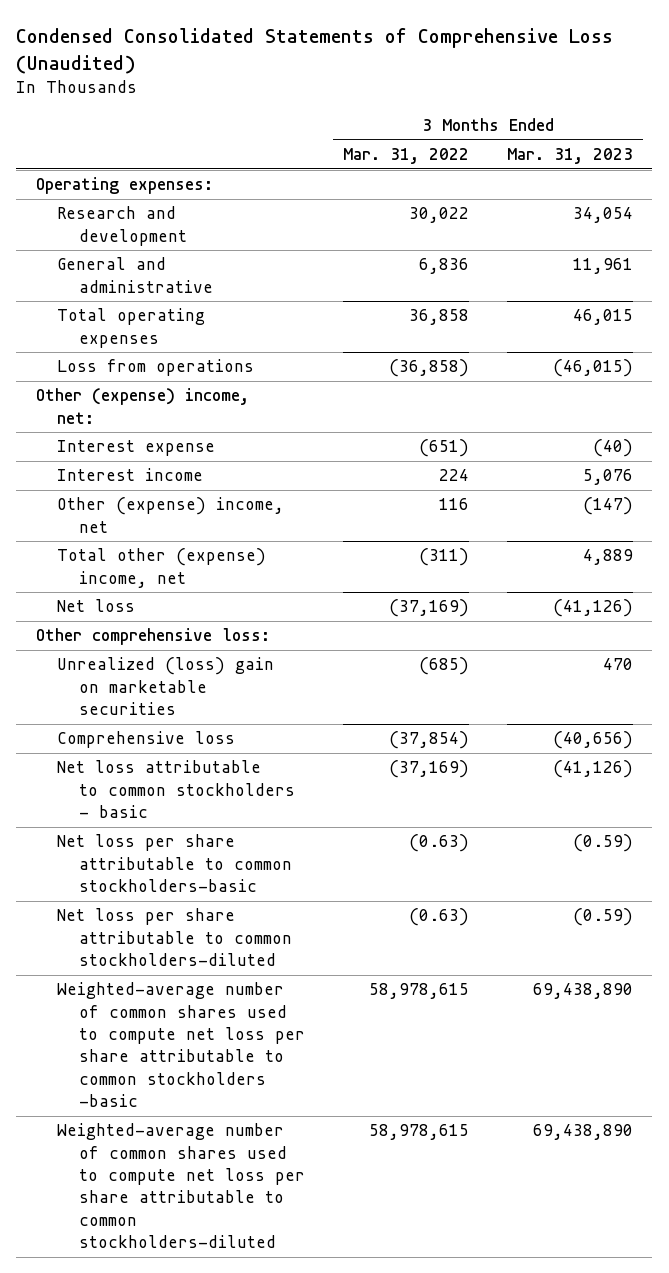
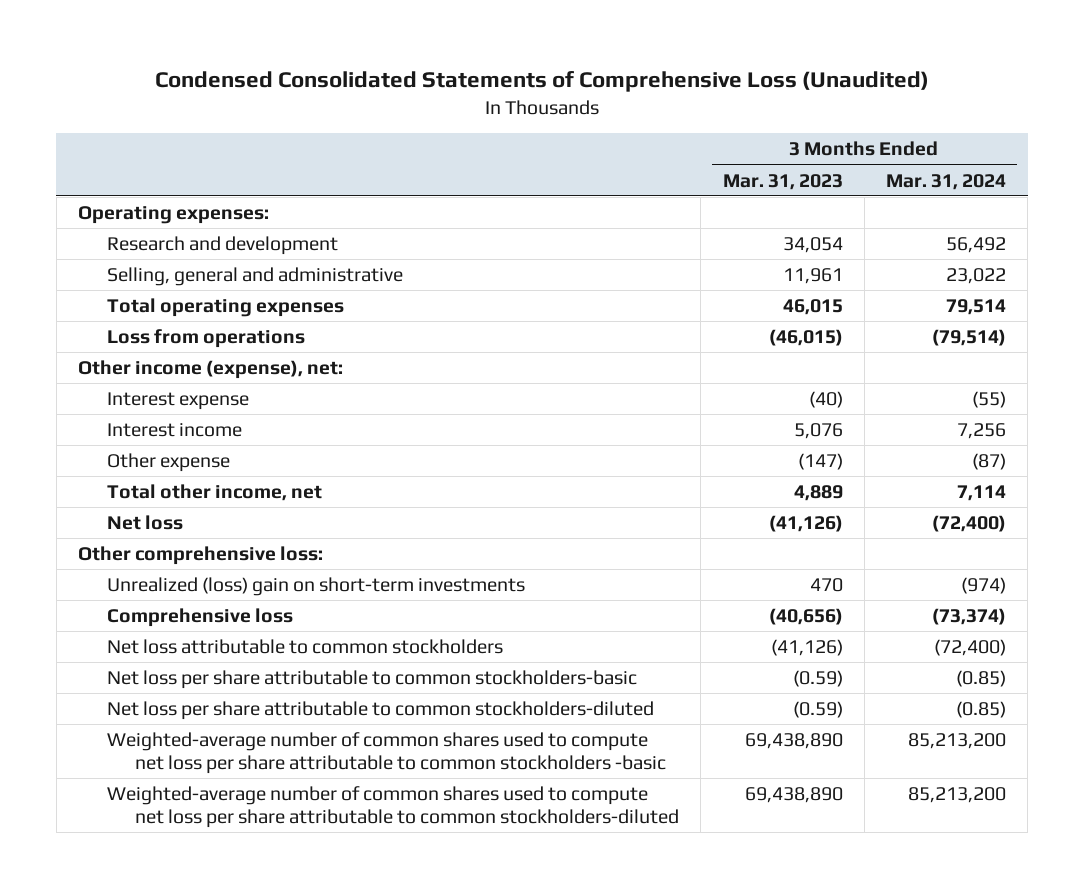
[342,148,469,165] Mar. 31, 2022 -> none
none -> [885,173,1006,190] Mar. 31, 2024
[57,257,213,293] General and administrative -> [106,266,403,286] Selling, general and administrative
[35,388,249,424] Other (expense) income, net: -> [78,359,344,379] Other income (expense), net:
[57,497,285,533] Other (expense) income, net -> [106,452,230,472] Other expense
[57,548,267,588] Total other (expense) income, net -> [106,483,322,501] Total other income, net
[57,657,275,716] Unrealized (loss) gain on marketable securities -> [106,576,525,596] Unrealized (loss) gain on short-term investments
[57,760,295,819] Net loss attributable to common stockholders - basic -> [106,638,503,654] Net loss attributable to common stockholders

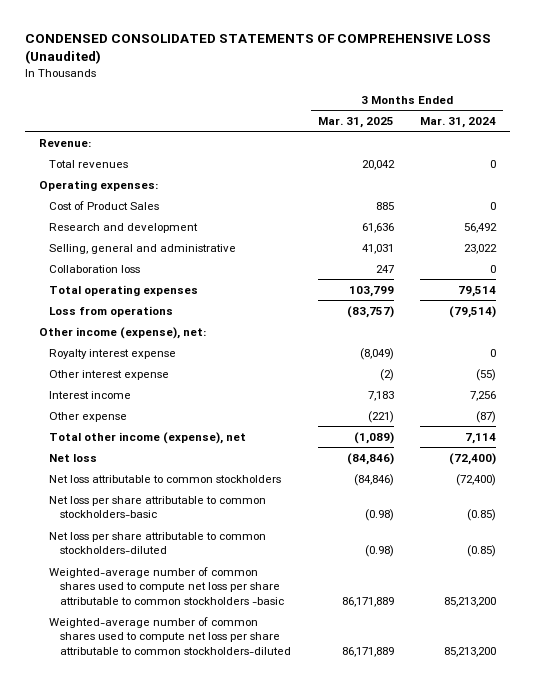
[155,71,930,93] Condensed Consolidated Statements of Comprehensive Loss (Unaudited) -> [25,34,492,65] CONDENSED CONSOLIDATED STATEMENTS OF COMPREHENSIVE LOSS (Unaudited)
[722,173,843,190] Mar. 31, 2023 -> none
none -> [317,116,394,128] Mar. 31, 2025
none -> [38,138,91,147] Revenue:
none -> [49,159,129,168] Total revenues
none -> [49,200,160,210] Cost of Product Sales
none -> [49,264,141,273] Collaboration loss
none -> [49,348,177,359] Royalty interest expense
[106,391,249,410] Interest expense -> [49,369,170,380] Other interest expense
[106,483,322,501] Total other income, net -> [49,431,247,444] Total other income (expense), net
[78,545,324,565] Other comprehensive loss: -> none
[106,576,525,596] Unrealized (loss) gain on short-term investments -> none
[106,607,293,627] Comprehensive loss -> none

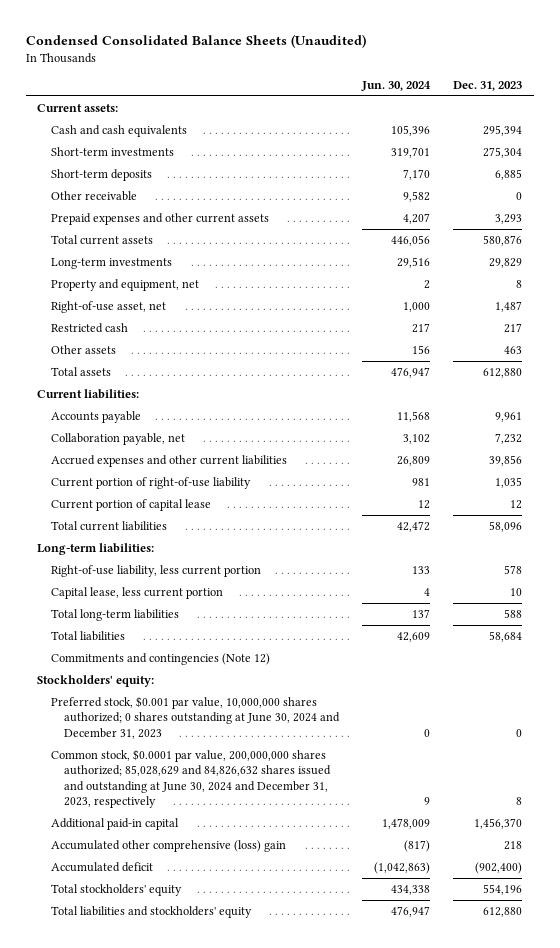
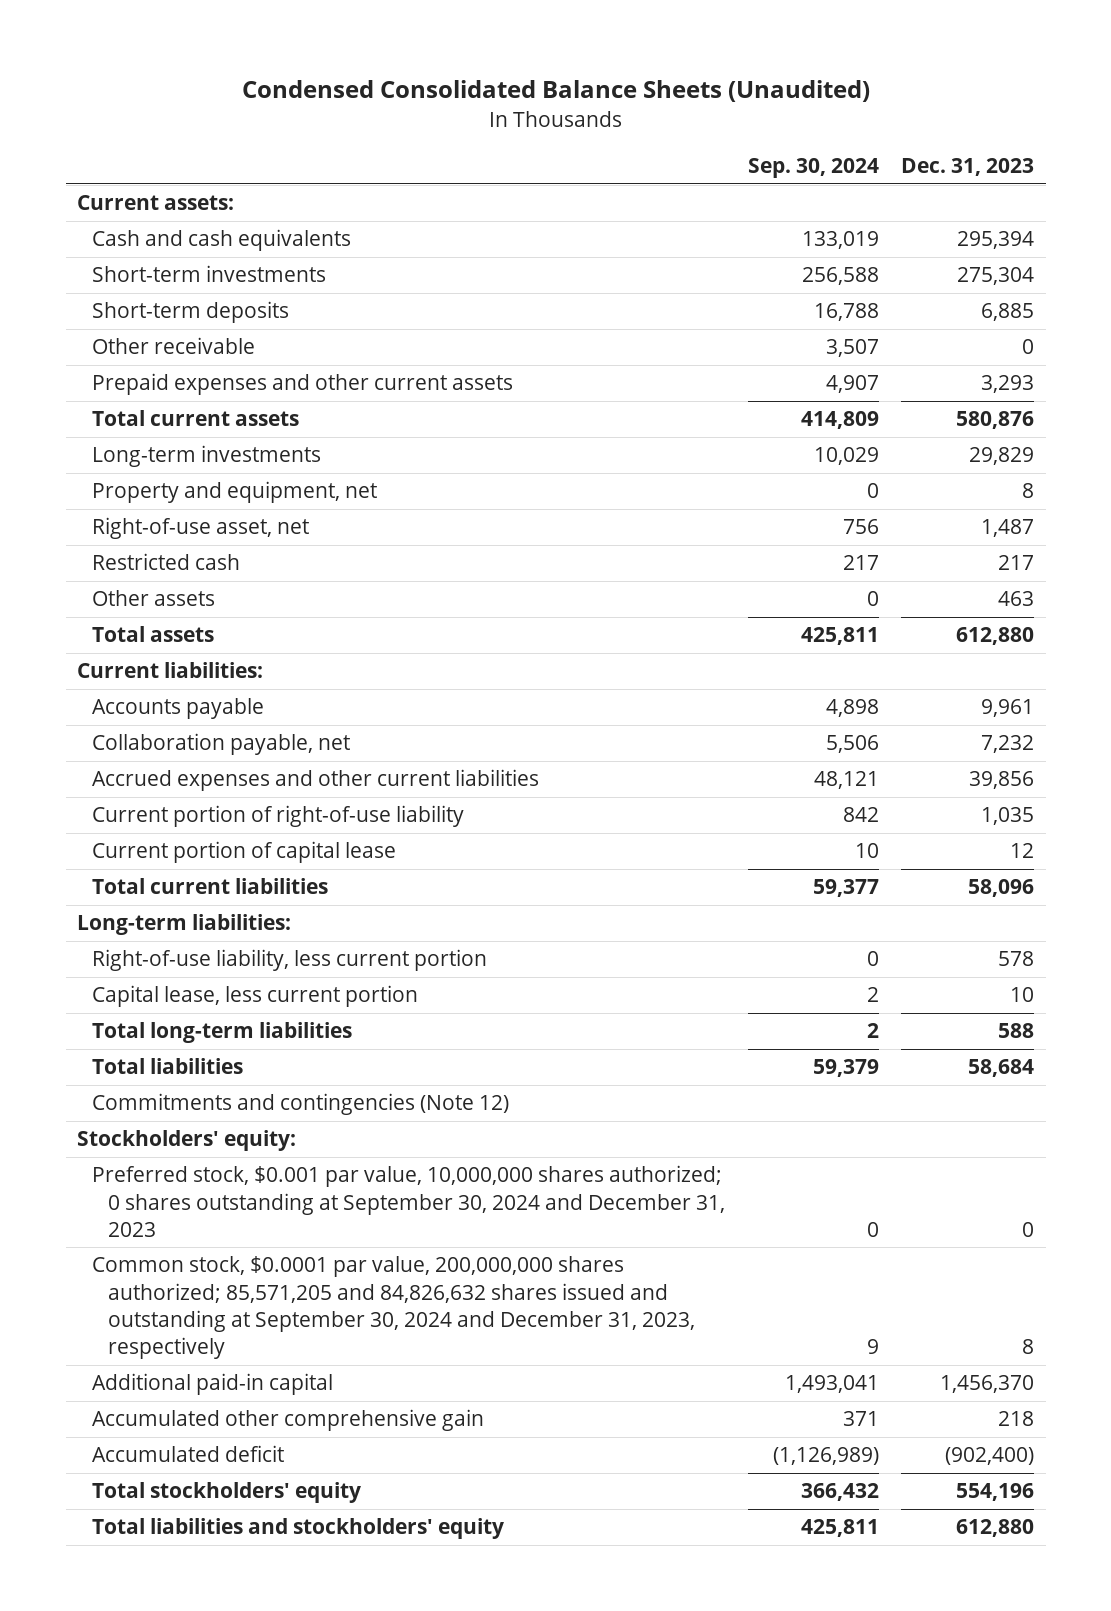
[360,80,431,91] Jun. 30, 2024 -> none
none -> [747,158,879,179] Sep. 30, 2024
[50,695,340,739] Preferred stock, $0.001 par value, 10,000,000 shares authorized; 0 shares outstanding at June 30, 2024 and December 31, 2023 -> [92,1165,725,1237] Preferred stock, $0.001 par value, 10,000,000 shares authorized; 0 shares outstanding at September 30, 2024 and December 31, 2023
[50,748,331,809] Common stock, $0.0001 par value, 200,000,000 shares authorized; 85,028,629 and 84,826,632 shares issued and outstanding at June 30, 2024 and December 31, 2023, respectively -> [92,1256,695,1360] Common stock, $0.0001 par value, 200,000,000 shares authorized; 85,571,205 and 84,826,632 shares issued and outstanding at September 30, 2024 and December 31, 2023, respectively
[50,839,286,852] Accumulated other comprehensive (loss) gain -> [92,1409,485,1432] Accumulated other comprehensive gain

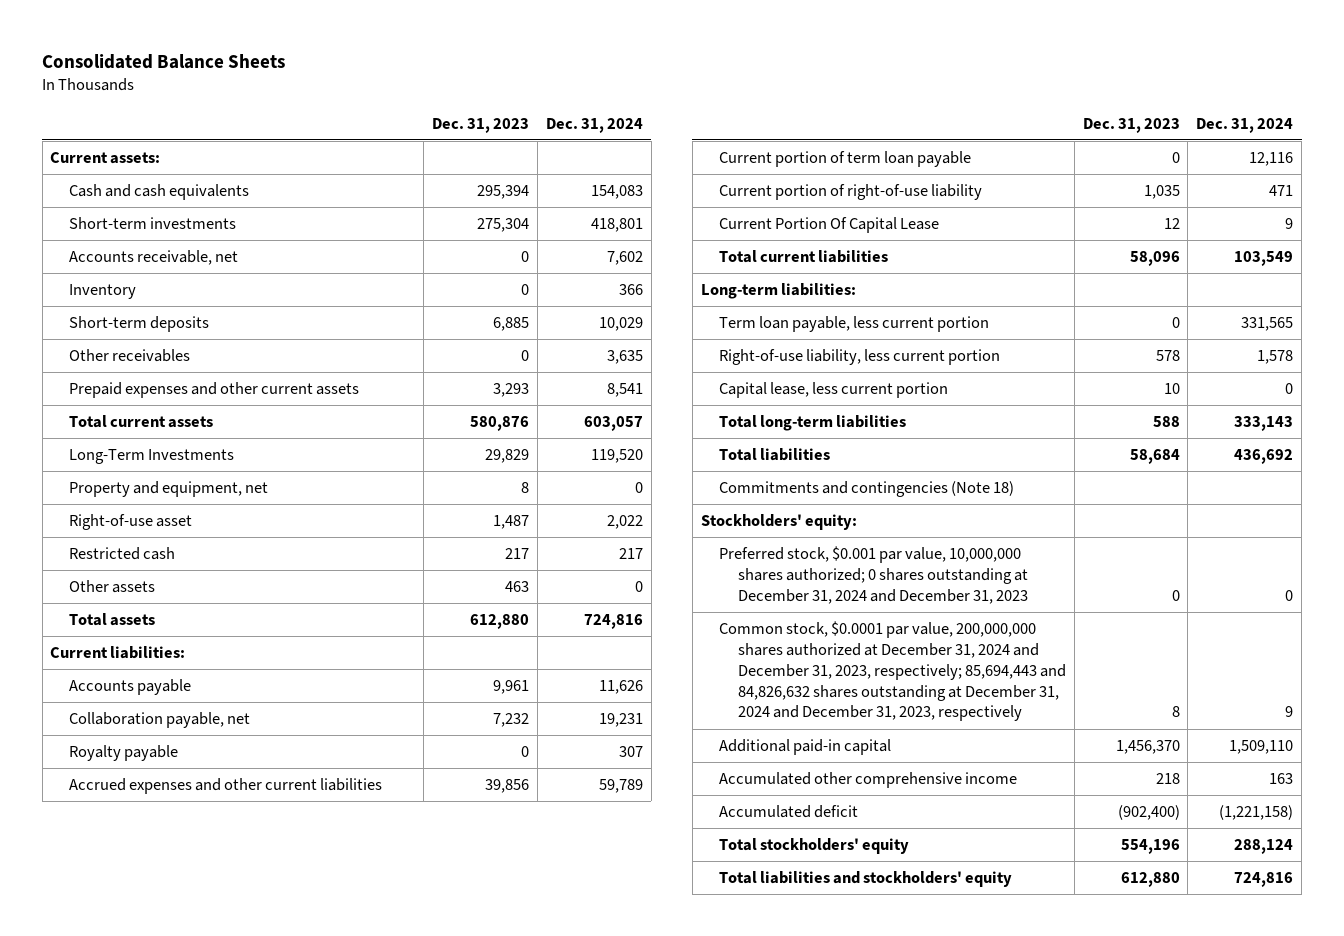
[241,80,870,103] Condensed Consolidated Balance Sheets (Unaudited) -> [42,53,286,69] Consolidated Balance Sheets
[747,158,879,179] Sep. 30, 2024 -> none
none -> [545,117,643,133] Dec. 31, 2024
none -> [69,250,239,266] Accounts receivable, net
none -> [69,284,137,300] Inventory
[92,337,256,355] Other receivable -> none
none -> [69,349,191,363] Other receivables
[92,445,322,468] Long-term investments -> [69,449,235,465] Long-Term Investments
[92,517,310,540] Right-of-use asset, net -> [69,514,193,531] Right-of-use asset
none -> [69,745,179,762] Royalty payable
none -> [719,151,972,168] Current portion of term loan payable
[92,841,397,864] Current portion of capital lease -> [719,217,940,234] Current Portion Of Capital Lease
none -> [719,316,990,333] Term loan payable, less current portion
[92,1093,510,1116] Commitments and contingencies (Note 12) -> [719,481,1015,498] Commitments and contingencies (Note 18)
[92,1165,725,1237] Preferred stock, $0.001 par value, 10,000,000 shares authorized; 0 shares outstanding at September 30, 2024 and December 31, 2023 -> [719,546,1028,604] Preferred stock, $0.001 par value, 10,000,000 shares authorized; 0 shares outstanding at December 31, 2024 and December 31, 2023
[92,1256,695,1360] Common stock, $0.0001 par value, 200,000,000 shares authorized; 85,571,205 and 84,826,632 shares issued and outstanding at September 30, 2024 and December 31, 2023, respectively -> [719,621,1066,722] Common stock, $0.0001 par value, 200,000,000 shares authorized at December 31, 2024 and December 31, 2023, respectively; 85,694,443 and 84,826,632 shares outstanding at December 31, 2024 and December 31, 2023, respectively
[92,1409,485,1432] Accumulated other comprehensive gain -> [719,772,1018,789] Accumulated other comprehensive income

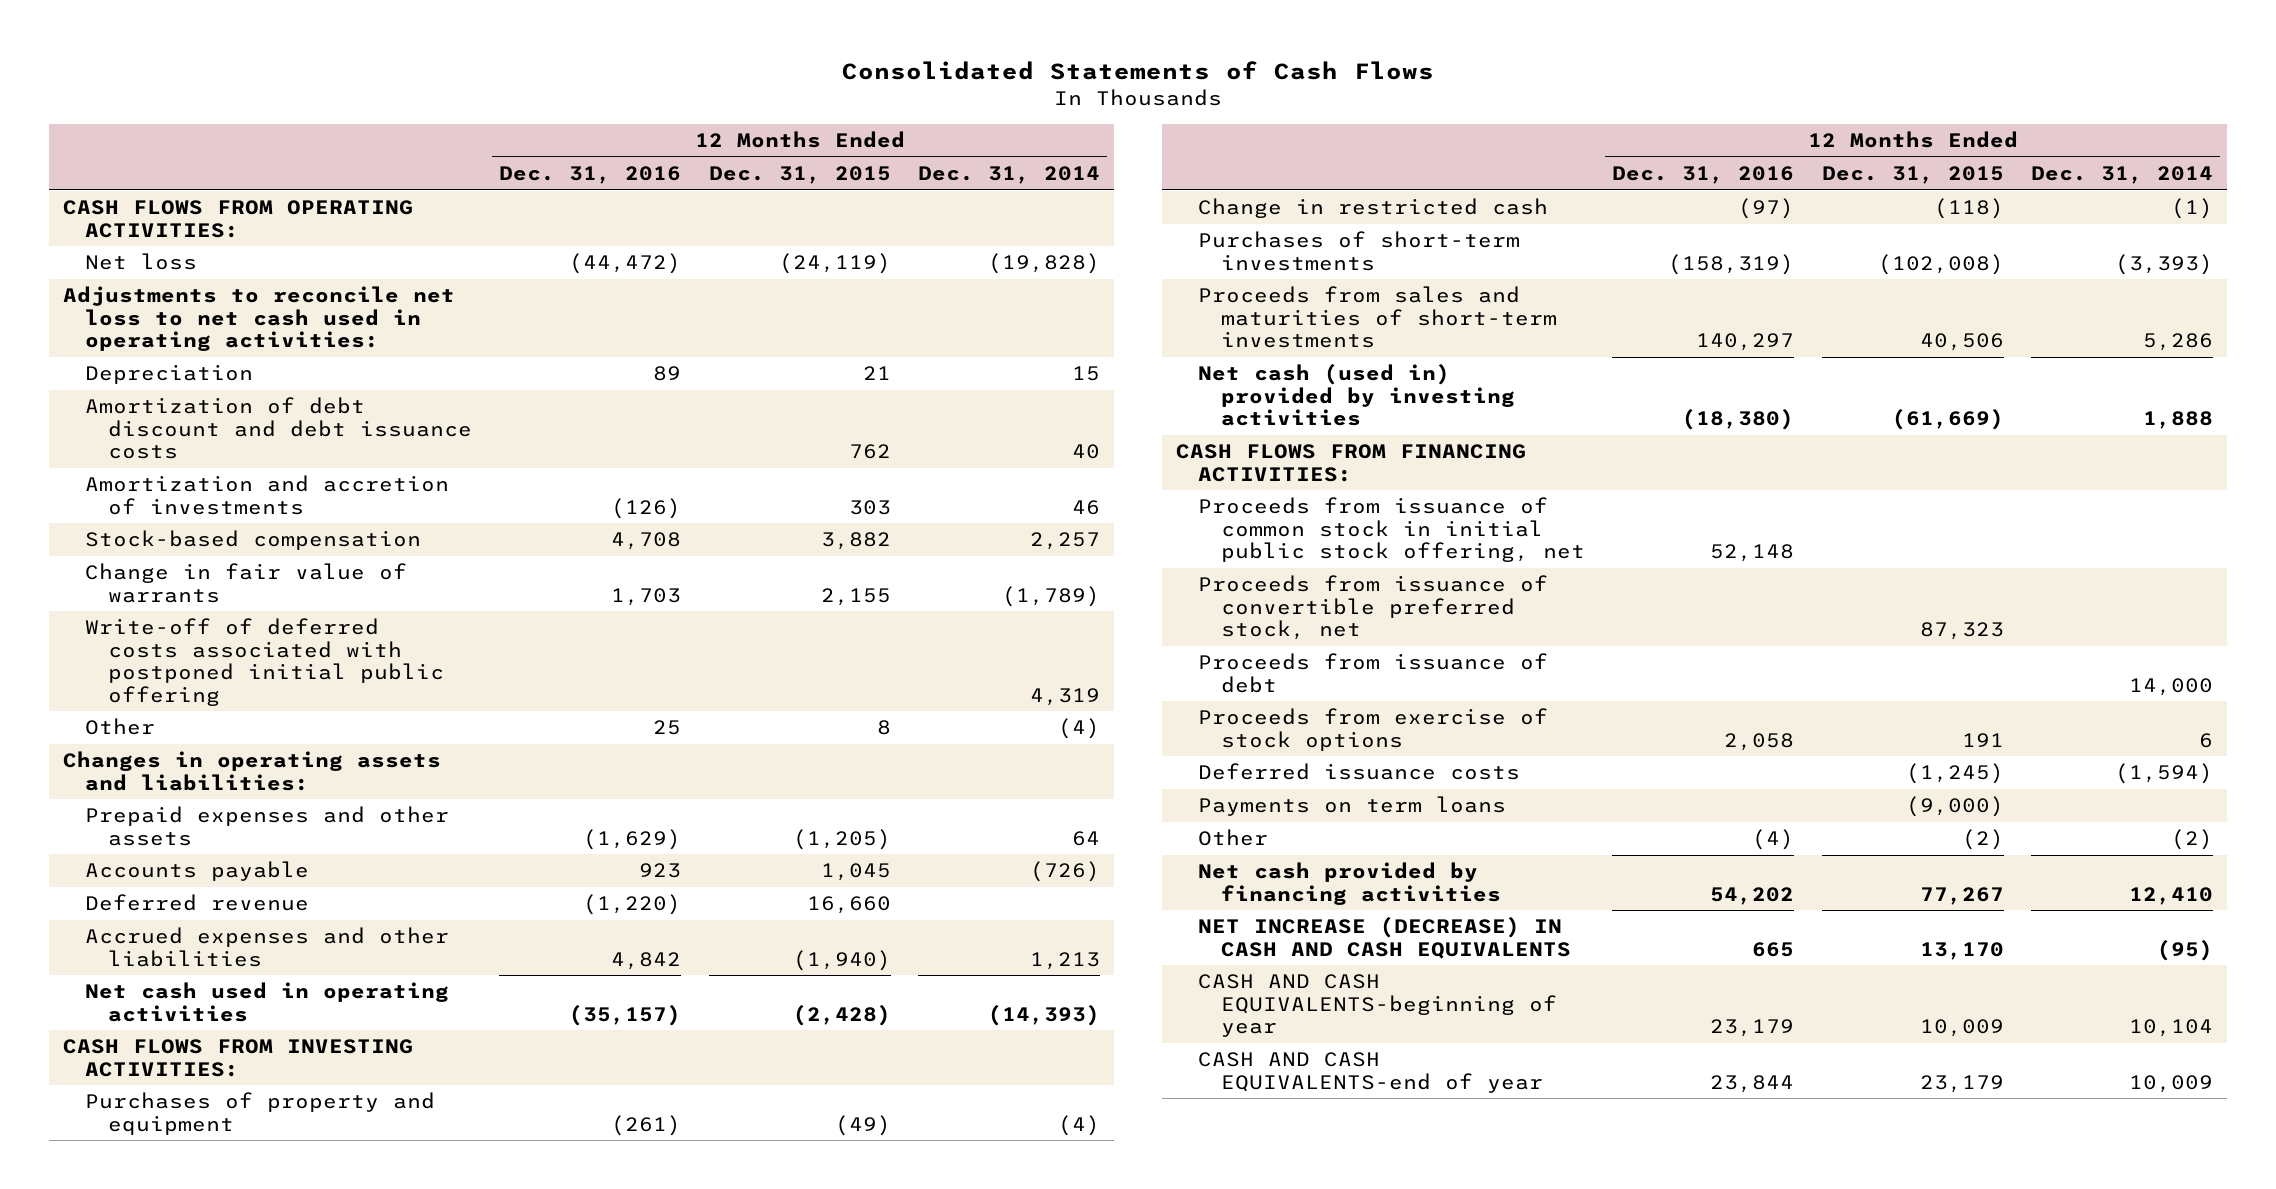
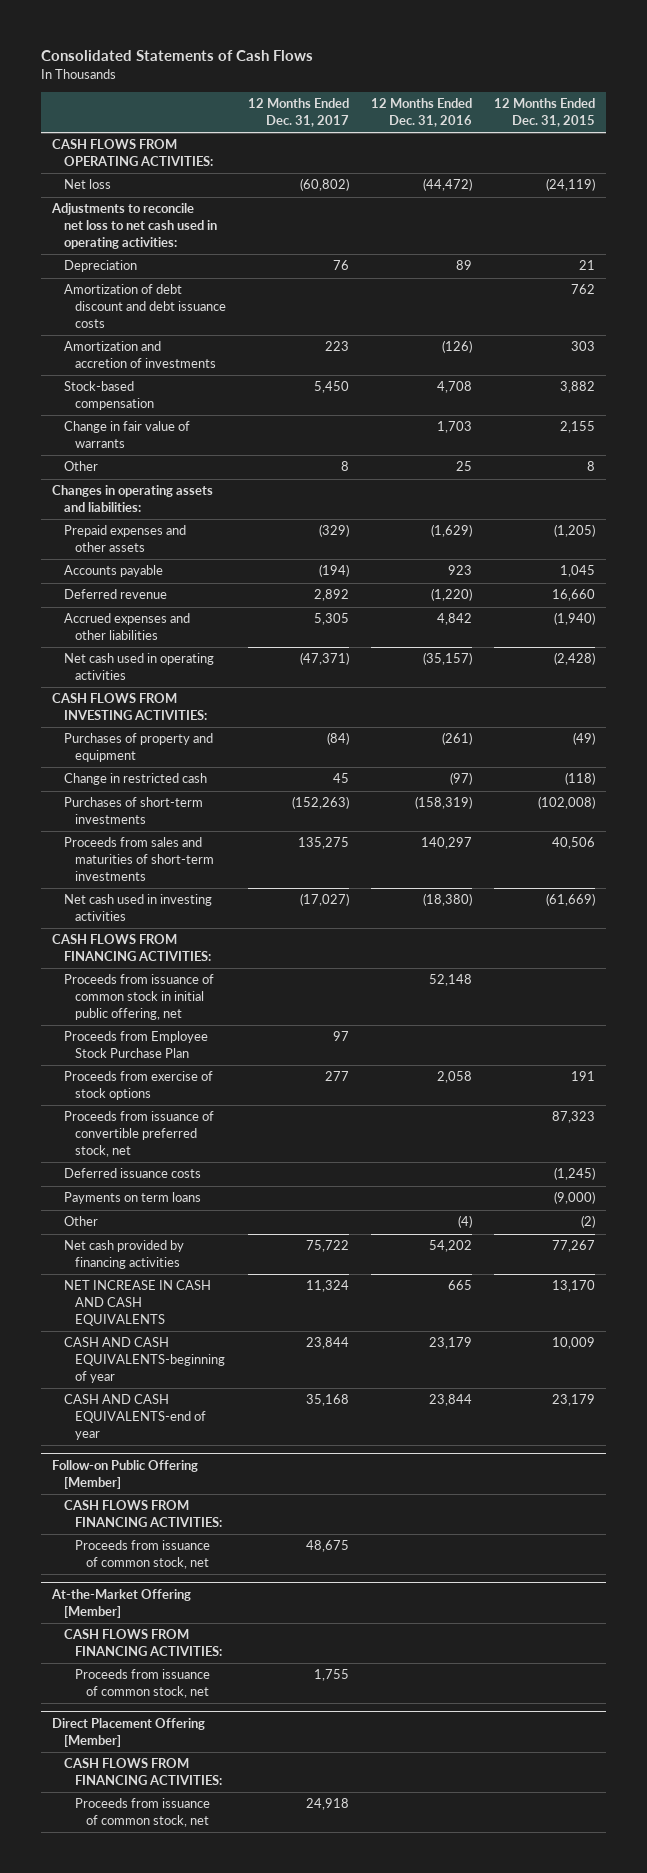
[918,166,1101,185] Dec. 31, 2014 -> none
none -> [248,98,350,127] 12 Months Ended Dec. 31, 2017
[85,618,444,706] Write-off of deferred costs associated with postponed initial public offering -> none
[1198,364,1515,427] Net cash (used in) provided by investing activities -> [63,894,212,922] Net cash used in investing activities
[1198,653,1549,693] Proceeds from issuance of debt -> none
[1198,497,1585,563] Proceeds from issuance of common stock in initial public stock offering, net -> [63,974,214,1021] Proceeds from issuance of common stock in initial public offering, net
none -> [63,1031,208,1059] Proceeds from Employee Stock Purchase Plan
[1198,575,1549,641] Proceeds from issuance of convertible preferred stock, net -> [63,1111,214,1158] Proceeds from issuance of convertible preferred stock, net
[1198,917,1571,959] NET INCREASE (DECREASE) IN CASH AND CASH EQUIVALENTS -> [63,1280,211,1327] NET INCREASE IN CASH AND CASH EQUIVALENTS
none -> [52,1459,199,1489] Follow-on Public Offering [Member]
none -> [63,1500,223,1528] CASH FLOWS FROM FINANCING ACTIVITIES:
none -> [75,1540,211,1570] Proceeds from issuance of common stock, net
none -> [51,1588,192,1618] At-the-Market Offering [Member]
none -> [63,1629,223,1657] CASH FLOWS FROM FINANCING ACTIVITIES:
none -> [75,1669,211,1699] Proceeds from issuance of common stock, net
none -> [52,1717,206,1747] Direct Placement Offering [Member]
none -> [63,1758,223,1786] CASH FLOWS FROM FINANCING ACTIVITIES:
none -> [75,1798,211,1828] Proceeds from issuance of common stock, net

